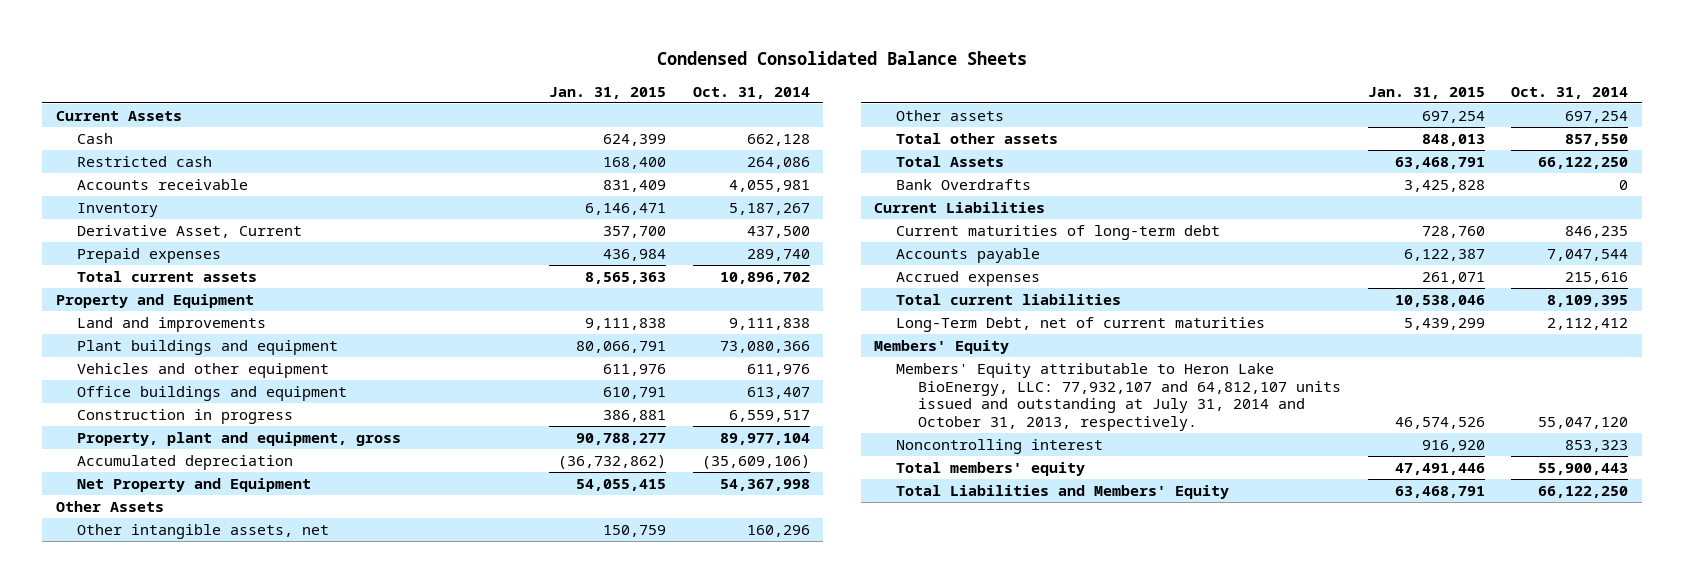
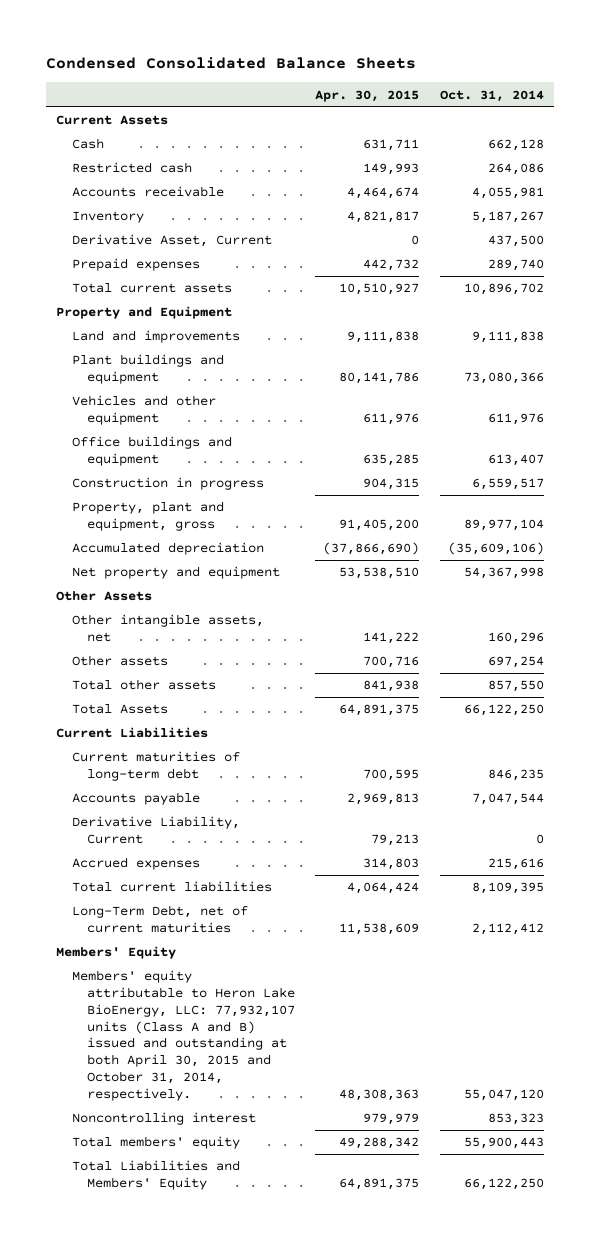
[549,86,667,99] Jan. 31, 2015 -> none
none -> [315,89,420,102] Apr. 30, 2015
[77,477,312,492] Net Property and Equipment -> [71,566,280,580] Net property and equipment
[895,178,1031,190] Bank Overdrafts -> none
none -> [71,816,240,845] Derivative Liability, Current
[895,362,1341,432] Members' Equity attributable to Heron Lake BioEnergy, LLC: 77,932,107 and 64,812,107 units issued and outstanding at July 31, 2014 and October 31, 2013, respectively. -> [71,970,295,1101] Members' equity attributable to Heron Lake BioEnergy, LLC: 77,932,107 units (Class A and B) issued and outstanding at both April 30, 2015 and October 31, 2014, respectively.

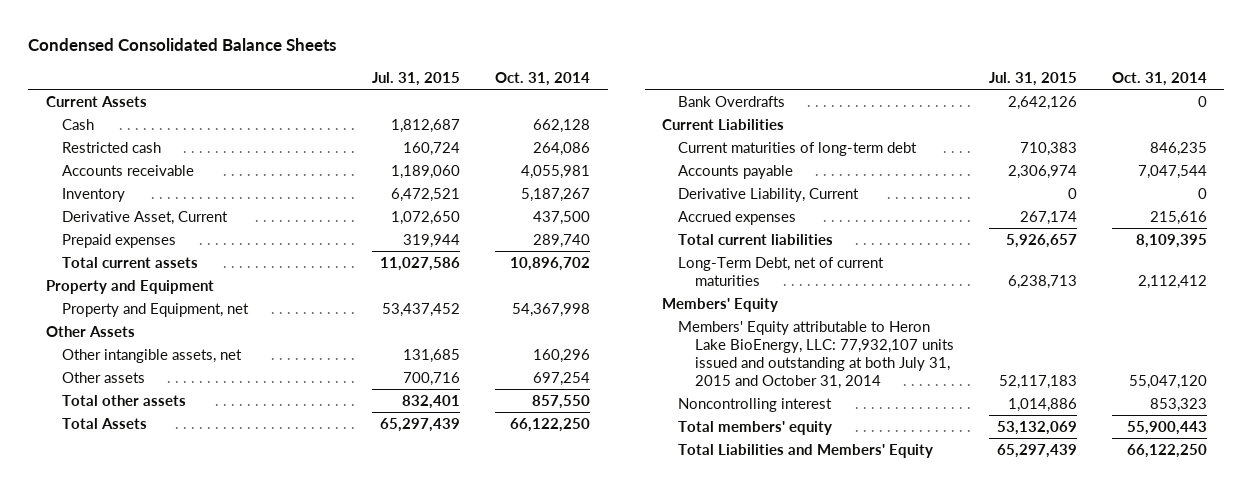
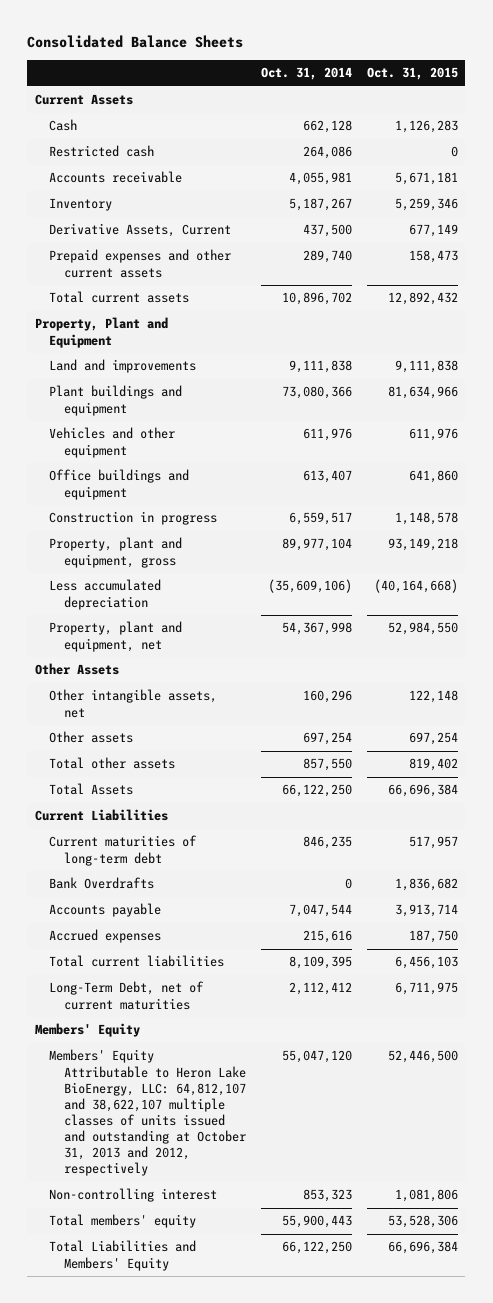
[28,38,337,52] Condensed Consolidated Balance Sheets -> [27,35,244,49] Consolidated Balance Sheets
[372,71,461,86] Jul. 31, 2015 -> none
none -> [366,67,458,81] Oct. 31, 2015
[62,211,229,226] Derivative Asset, Current -> [49,223,232,238] Derivative Assets, Current
[62,234,177,249] Prepaid expenses -> [49,249,232,278] Prepaid expenses and other current assets
[45,280,214,295] Property and Equipment -> [34,317,168,348] Property, Plant and Equipment
none -> [49,359,197,374] Land and improvements
none -> [49,385,183,416] Plant buildings and equipment
none -> [49,427,176,458] Vehicles and other equipment
none -> [49,469,190,500] Office buildings and equipment
none -> [49,511,218,526] Construction in progress
none -> [49,537,183,568] Property, plant and equipment, gross
none -> [49,579,162,610] Less accumulated depreciation
[62,303,250,318] Property and Equipment, net -> [49,621,183,652] Property, plant and equipment, net
[678,96,786,108] Bank Overdrafts -> [49,877,155,890] Bank Overdrafts
[678,188,860,203] Derivative Liability, Current -> none
[678,321,954,389] Members' Equity attributable to Heron Lake BioEnergy, LLC: 77,932,107 units issued and outstanding at both July 31, 2015 and October 31, 2014 -> [49,1049,246,1177] Members' Equity Attributable to Heron Lake BioEnergy, LLC: 64,812,107 and 38,622,107 multiple classes of units issued and outstanding at October 31, 2013 and 2012, respectively
[678,398,833,413] Noncontrolling interest -> [49,1188,218,1203] Non-controlling interest

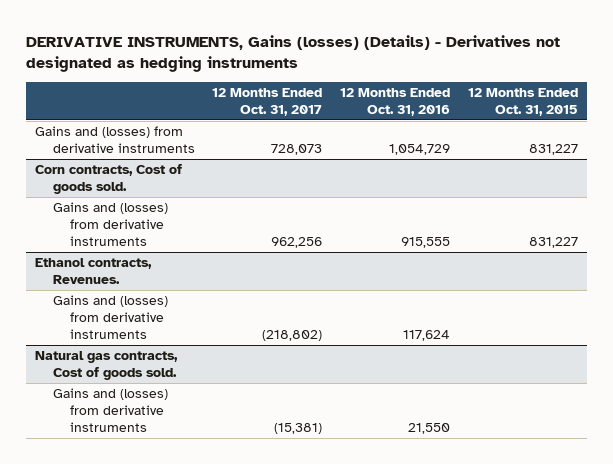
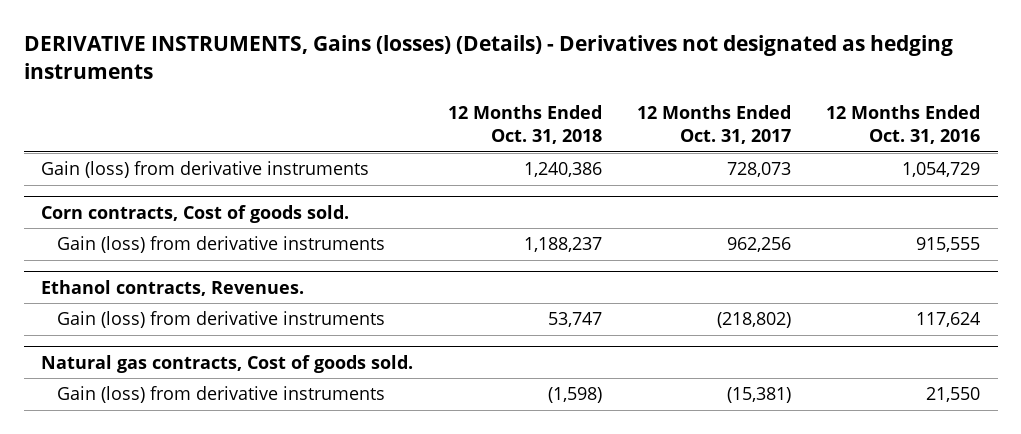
[467,87,578,116] 12 Months Ended Oct. 31, 2015 -> none
none -> [448,105,603,145] 12 Months Ended Oct. 31, 2018
[35,126,195,154] Gains and (losses) from derivative instruments -> [41,161,370,179] Gain (loss) from derivative instruments
[52,202,168,247] Gains and (losses) from derivative instruments -> [56,236,385,254] Gain (loss) from derivative instruments
[52,295,168,340] Gains and (losses) from derivative instruments -> [56,311,385,329] Gain (loss) from derivative instruments
[52,388,168,433] Gains and (losses) from derivative instruments -> [56,386,385,404] Gain (loss) from derivative instruments

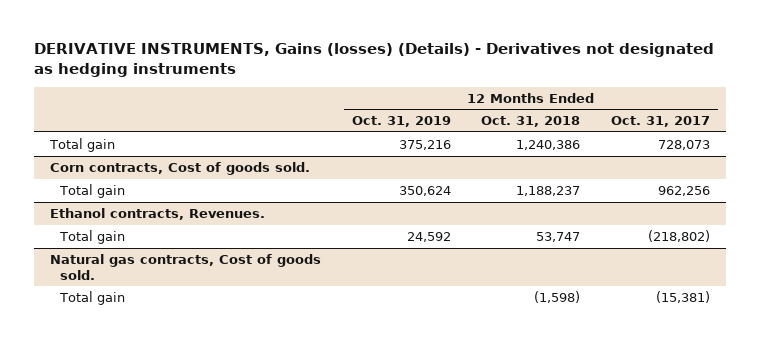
[826,105,981,145] 12 Months Ended Oct. 31, 2016 -> none
none -> [351,116,451,128] Oct. 31, 2019
[41,161,370,179] Gain (loss) from derivative instruments -> [48,137,115,152] Total gain
[56,236,385,254] Gain (loss) from derivative instruments -> [59,183,126,198] Total gain
[56,311,385,329] Gain (loss) from derivative instruments -> [59,229,126,244] Total gain
[56,386,385,404] Gain (loss) from derivative instruments -> [59,290,126,305] Total gain

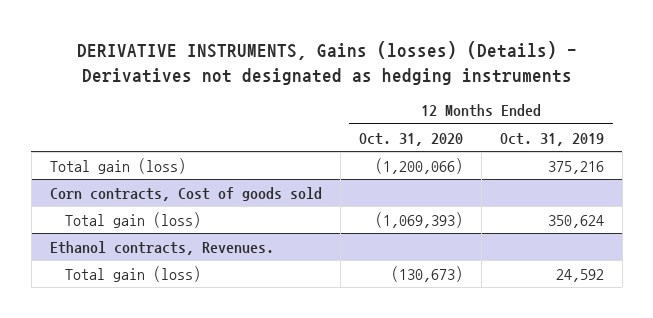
[481,116,581,128] Oct. 31, 2018 -> none
[611,116,711,128] Oct. 31, 2017 -> none
none -> [358,132,463,146] Oct. 31, 2020
[48,137,115,152] Total gain -> [49,157,186,174] Total gain (loss)
[49,161,310,175] Corn contracts, Cost of goods sold. -> [49,186,322,201] Corn contracts, Cost of goods sold
[59,183,126,198] Total gain -> [64,211,201,228] Total gain (loss)
[49,253,321,280] Natural gas contracts, Cost of goods sold. -> none
[59,290,126,305] Total gain -> none
[59,229,126,244] Total gain -> [64,265,201,282] Total gain (loss)

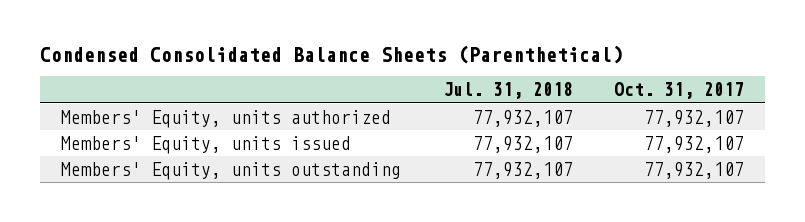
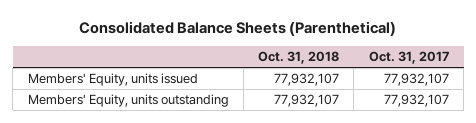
[39,45,623,65] Condensed Consolidated Balance Sheets (Parenthetical) -> [79,21,397,37] Consolidated Balance Sheets (Parenthetical)
[442,82,573,100] Jul. 31, 2018 -> none
none -> [258,51,340,65] Oct. 31, 2018
[60,109,391,128] Members' Equity, units authorized -> none

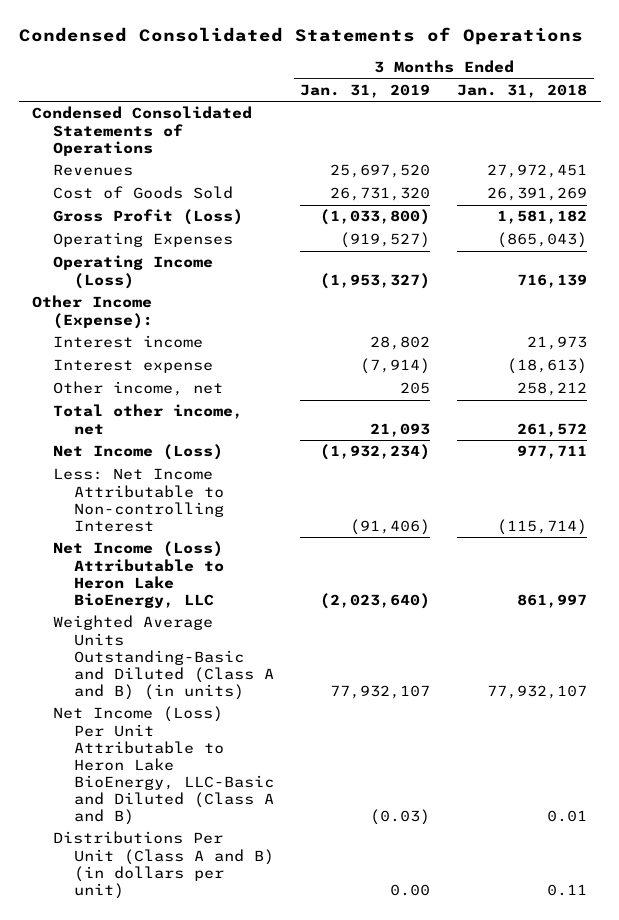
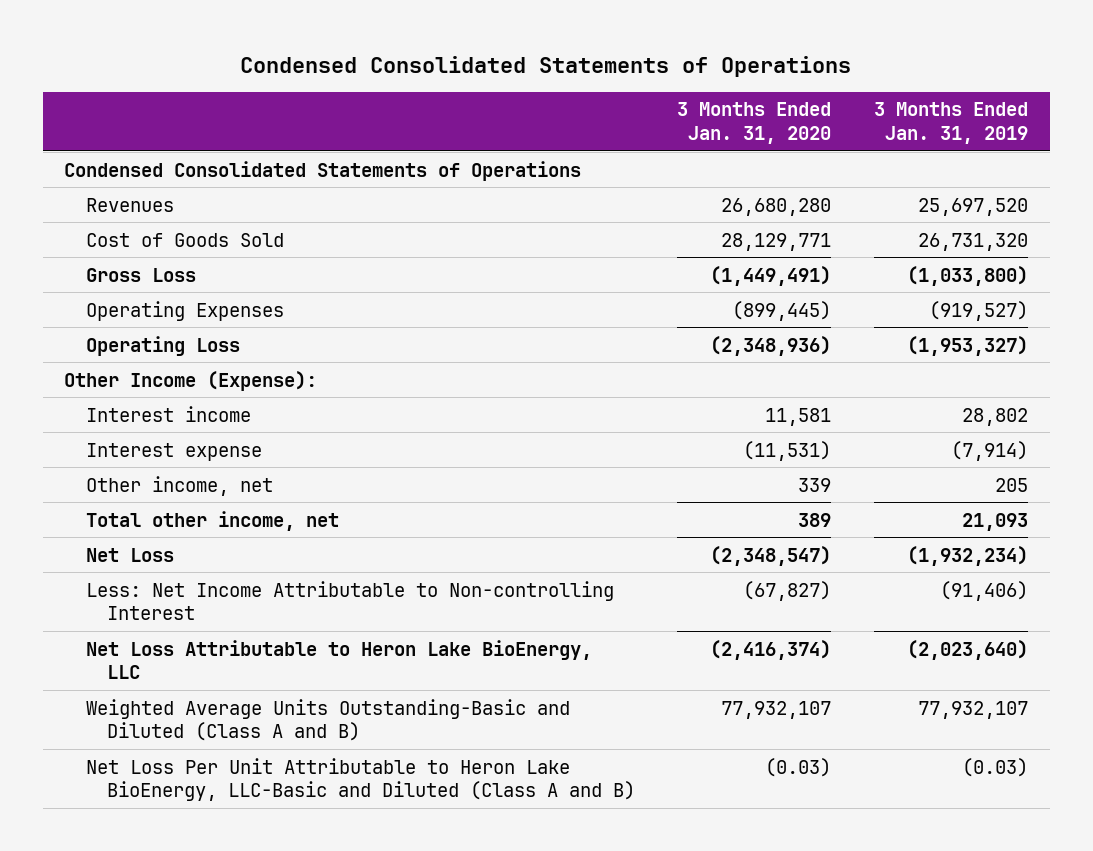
[457,83,588,98] Jan. 31, 2018 -> none
none -> [677,102,832,145] 3 Months Ended Jan. 31, 2020
[52,209,243,226] Gross Profit (Loss) -> [85,267,196,282] Gross Loss
[52,255,213,289] Operating Income (Loss) -> [85,335,240,356] Operating Loss
[52,444,223,461] Net Income (Loss) -> [85,547,174,562] Net Loss
[52,831,274,899] Distributions Per Unit (Class A and B) (in dollars per unit) -> none
[52,541,224,608] Net Income (Loss) Attributable to Heron Lake BioEnergy, LLC -> [85,639,592,680] Net Loss Attributable to Heron Lake BioEnergy, LLC
[52,615,274,700] Weighted Average Units Outstanding-Basic and Diluted (Class A and B) (in units) -> [85,698,570,742] Weighted Average Units Outstanding-Basic and Diluted (Class A and B)
[52,706,274,825] Net Income (Loss) Per Unit Attributable to Heron Lake BioEnergy, LLC-Basic and Diluted (Class A and B) -> [85,757,635,802] Net Loss Per Unit Attributable to Heron Lake BioEnergy, LLC-Basic and Diluted (Class A and B)

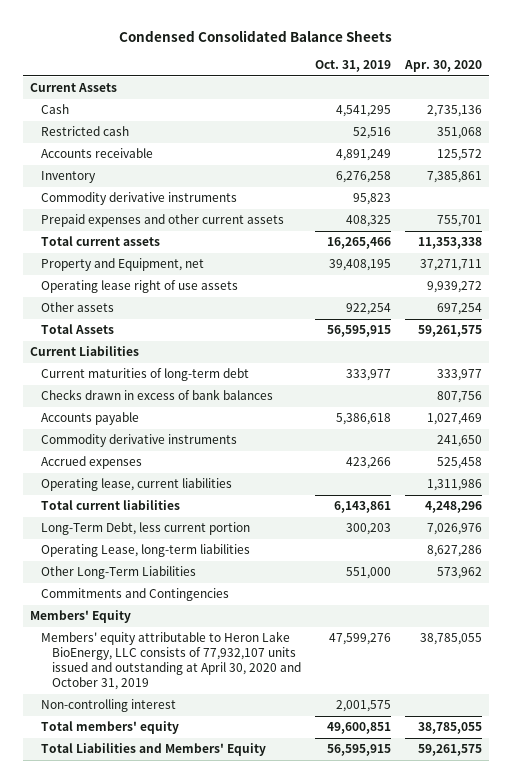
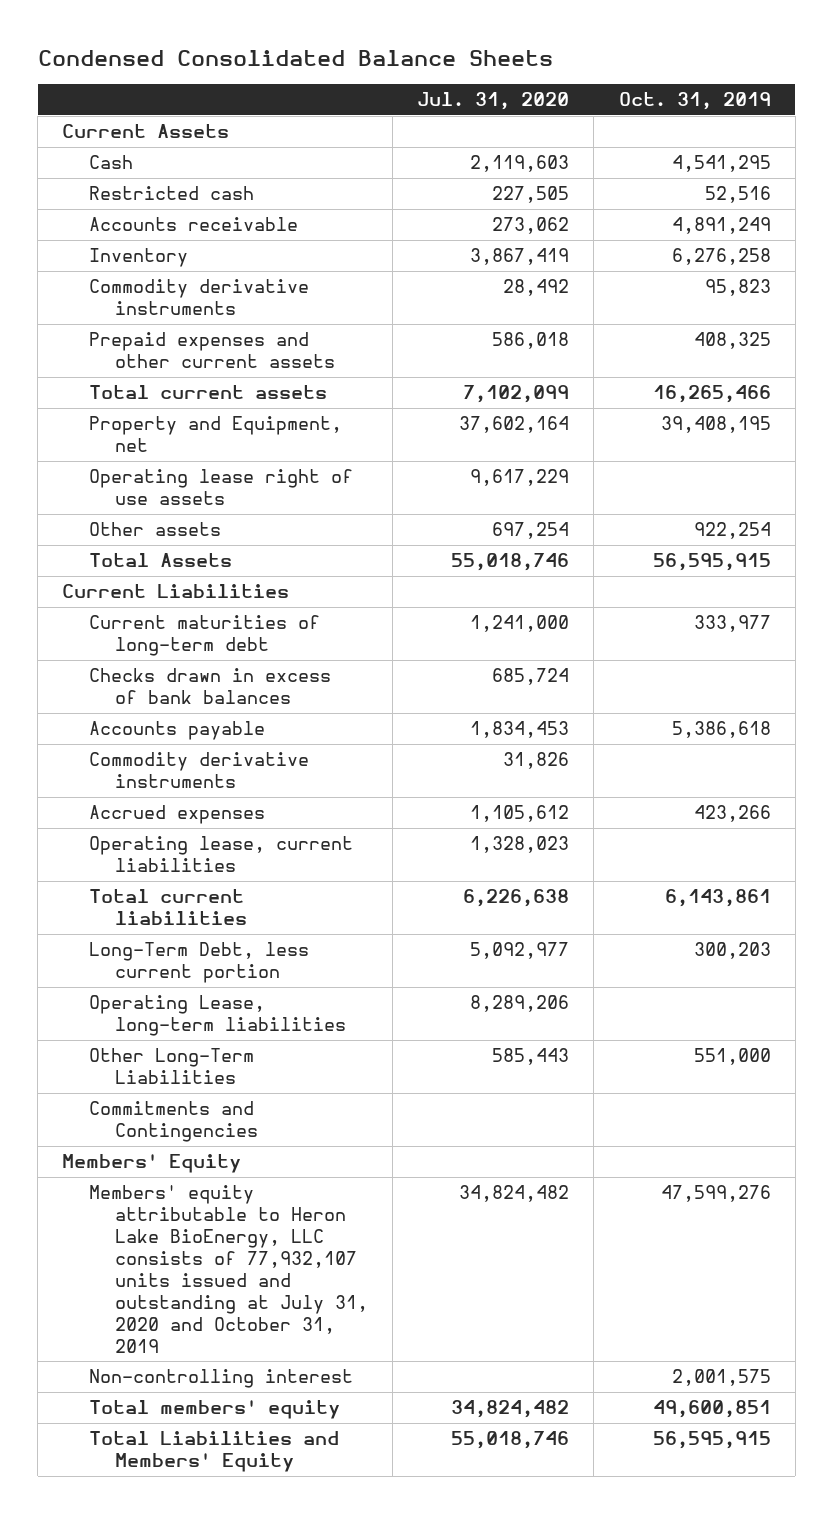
[404,60,483,73] Apr. 30, 2020 -> none
none -> [417,92,570,111] Jul. 31, 2020
[41,631,302,690] Members' equity attributable to Heron Lake BioEnergy, LLC consists of 77,932,107 units issued and outstanding at April 30, 2020 and October 31, 2019 -> [88,1185,368,1353] Members' equity attributable to Heron Lake BioEnergy, LLC consists of 77,932,107 units issued and outstanding at July 31, 2020 and October 31, 2019

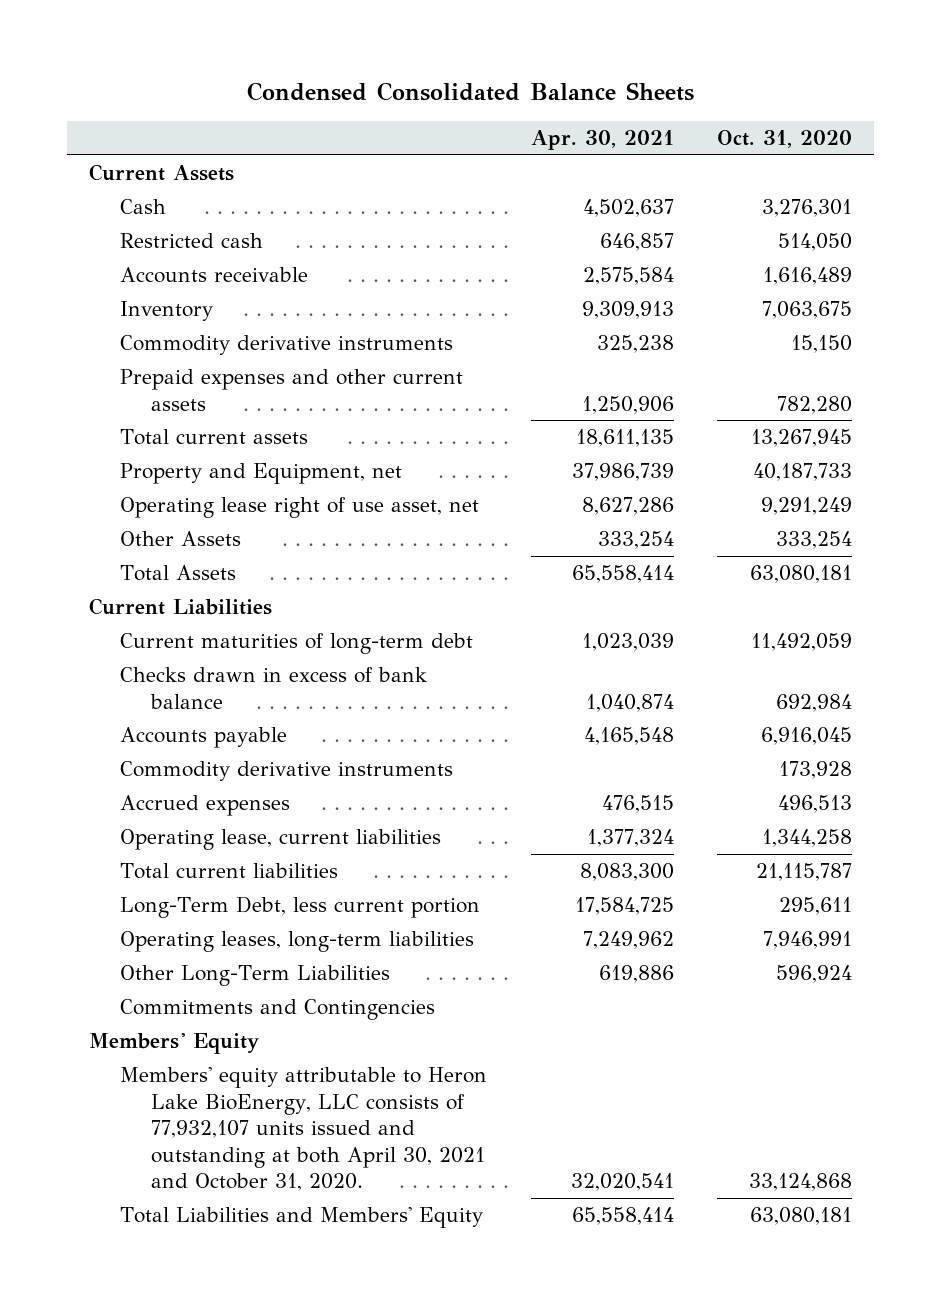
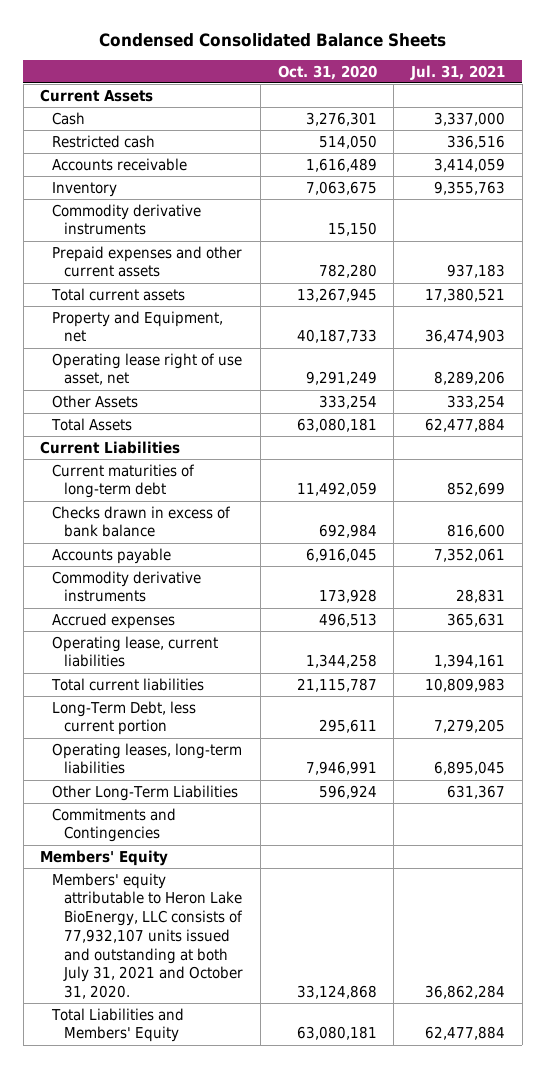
[530,130,674,151] Apr. 30, 2021 -> none
none -> [410,64,506,80] Jul. 31, 2021
[120,1067,488,1192] Members' equity attributable to Heron Lake BioEnergy, LLC consists of 77,932,107 units issued and outstanding at both April 30, 2021 and October 31, 2020. -> [52,872,244,1000] Members' equity attributable to Heron Lake BioEnergy, LLC consists of 77,932,107 units issued and outstanding at both July 31, 2021 and October 31, 2020.

